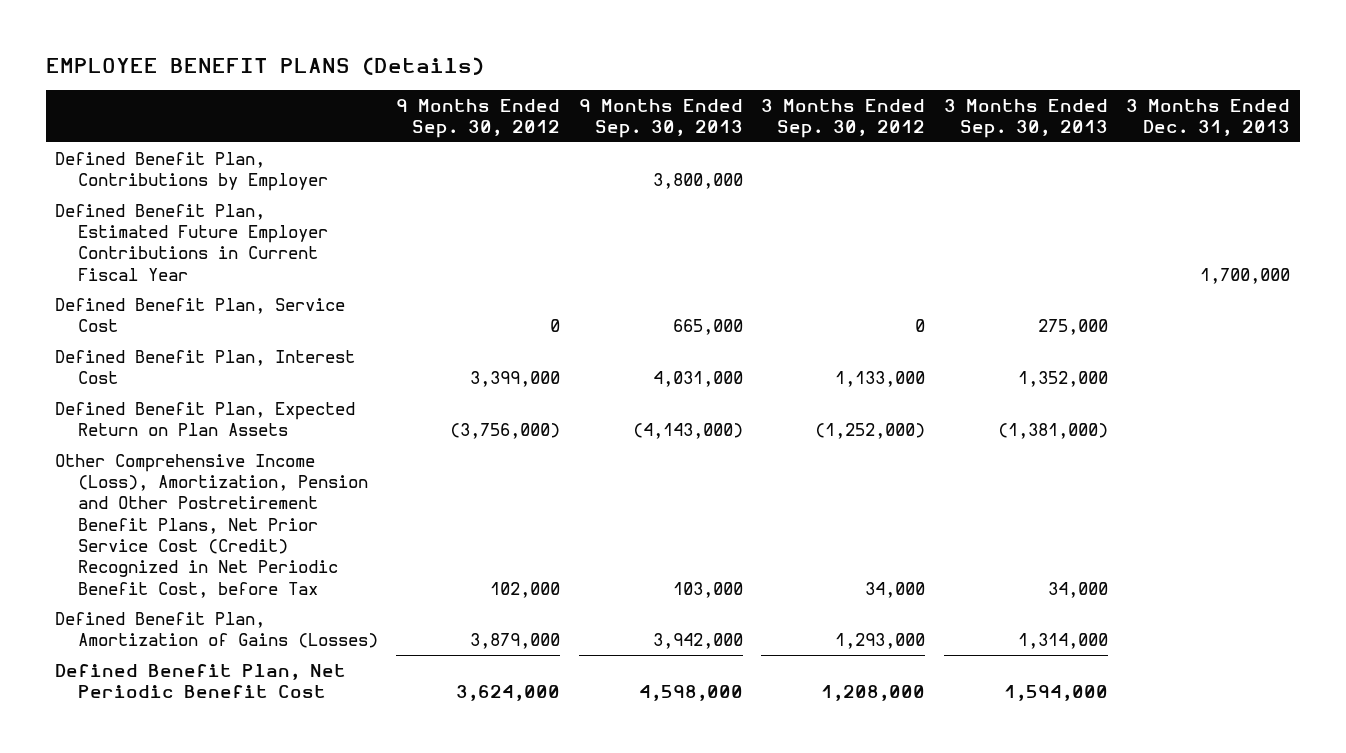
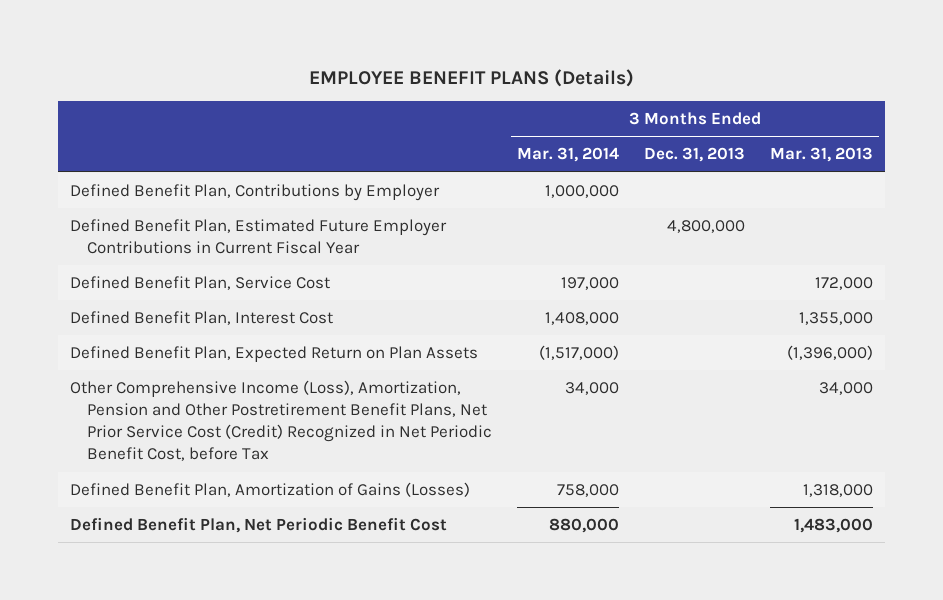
[396,98,561,139] 9 Months Ended Sep. 30, 2012 -> none
[578,98,743,139] 9 Months Ended Sep. 30, 2013 -> none
[761,98,926,139] 3 Months Ended Sep. 30, 2012 -> none
[943,98,1108,139] 3 Months Ended Sep. 30, 2013 -> none
none -> [516,147,619,163] Mar. 31, 2014
none -> [769,147,873,163] Mar. 31, 2013
[1200,267,1291,284] 1,700,000 -> [666,219,745,233] 4,800,000

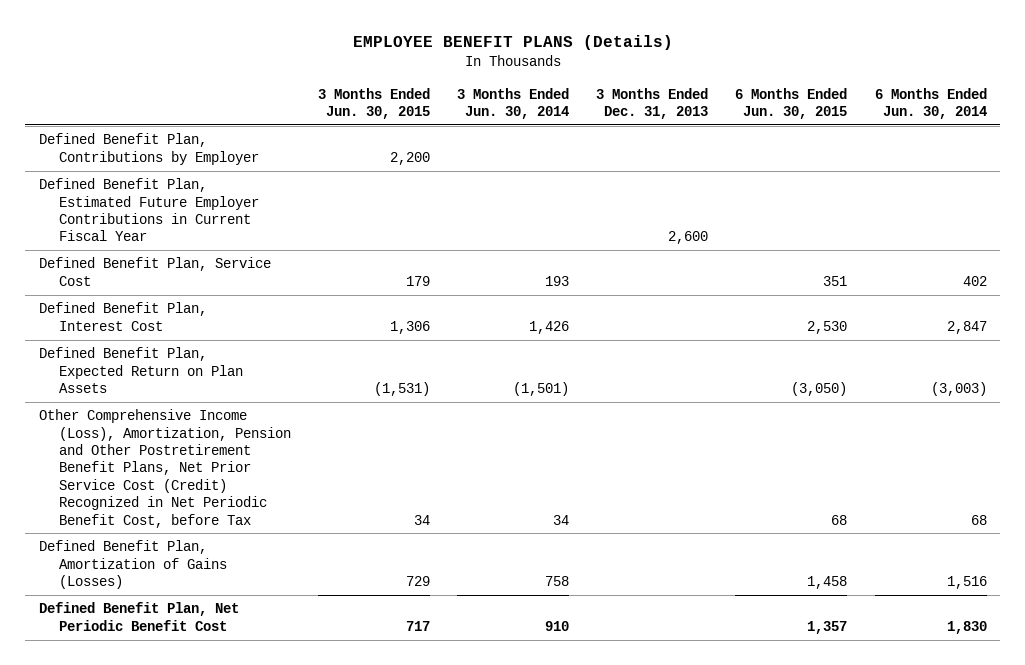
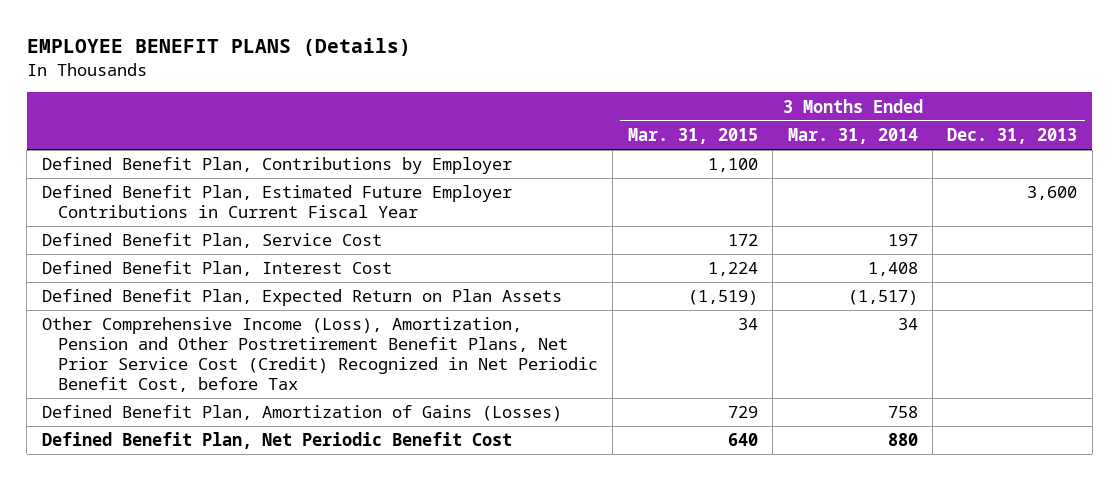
[318,87,431,119] 3 Months Ended Jun. 30, 2015 -> none
[457,87,570,119] 3 Months Ended Jun. 30, 2014 -> none
[735,87,848,119] 6 Months Ended Jun. 30, 2015 -> none
[874,87,987,119] 6 Months Ended Jun. 30, 2014 -> none
none -> [627,128,758,145] Mar. 31, 2015
none -> [787,128,918,145] Mar. 31, 2014
[668,231,709,245] 2,600 -> [1027,186,1078,201] 3,600

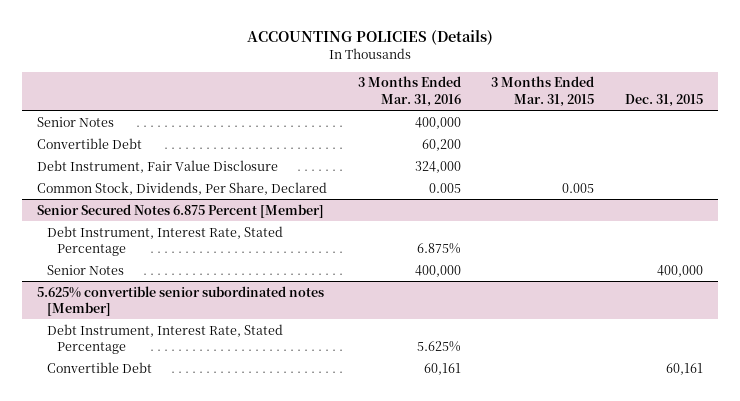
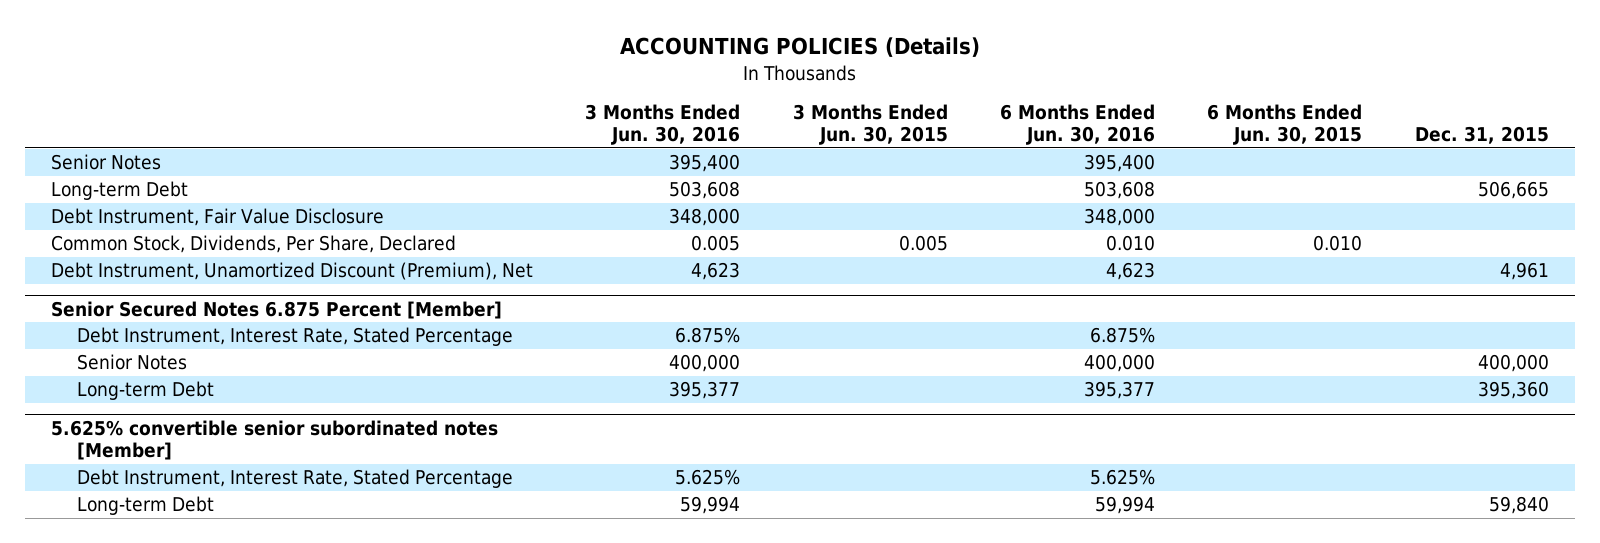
[357,76,461,107] 3 Months Ended Mar. 31, 2016 -> none
[491,76,595,107] 3 Months Ended Mar. 31, 2015 -> none
none -> [585,103,741,146] 3 Months Ended Jun. 30, 2016
none -> [792,103,948,146] 3 Months Ended Jun. 30, 2015
none -> [1000,103,1156,146] 6 Months Ended Jun. 30, 2016
none -> [1207,103,1363,146] 6 Months Ended Jun. 30, 2015
[37,137,143,149] Convertible Debt -> none
none -> [50,181,188,201] Long-term Debt
none -> [50,262,533,281] Debt Instrument, Unamortized Discount (Premium), Net
none -> [77,381,215,401] Long-term Debt
[47,361,153,373] Convertible Debt -> none
none -> [77,496,215,516] Long-term Debt

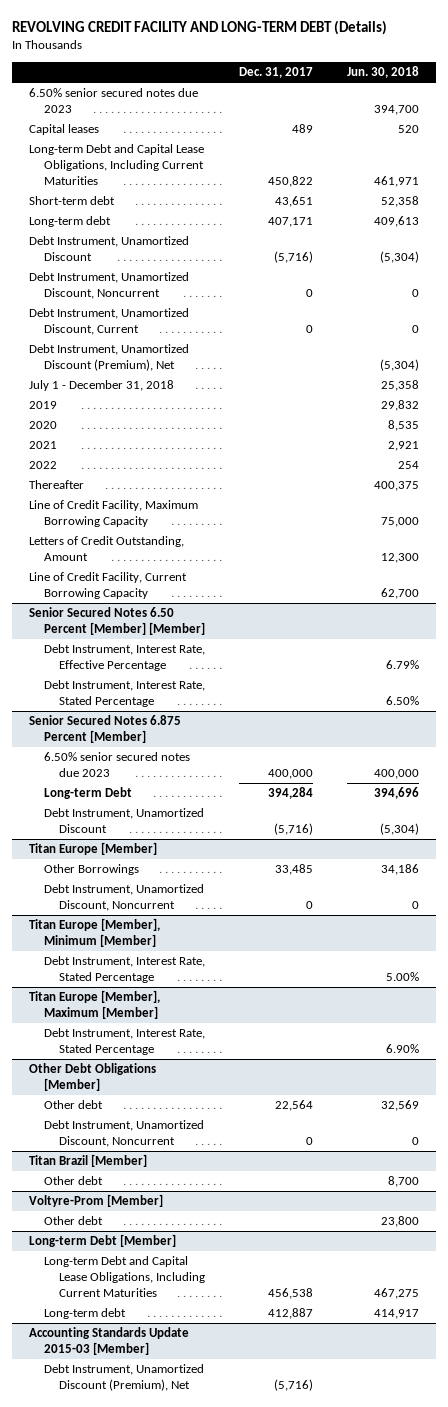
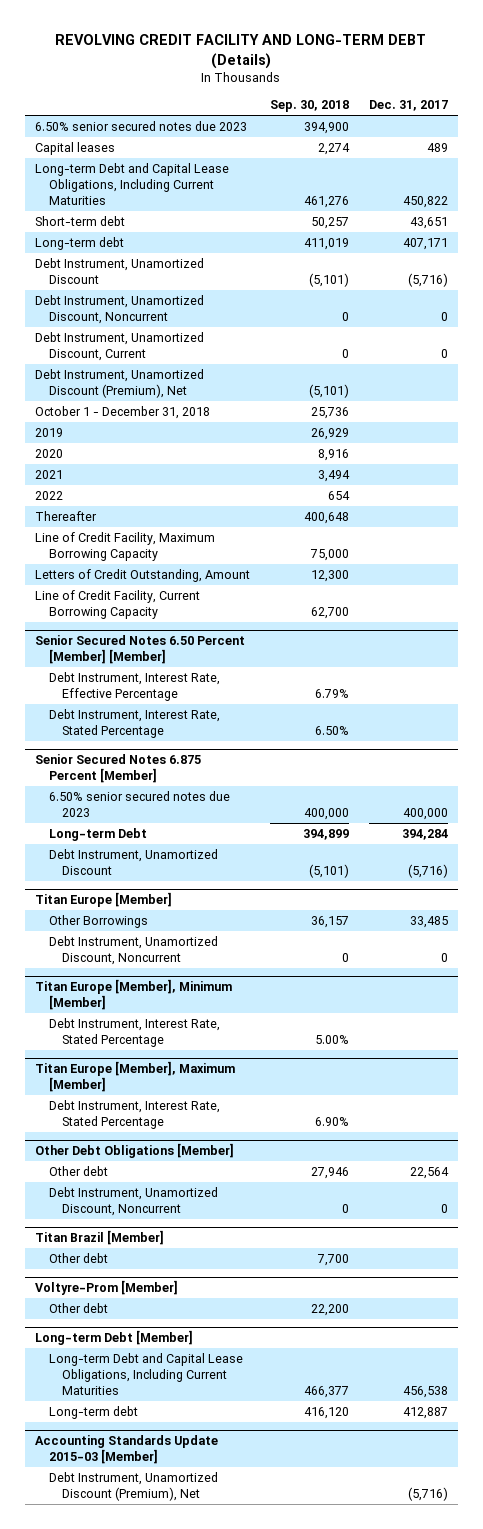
[347,66,420,79] Jun. 30, 2018 -> none
none -> [269,100,349,113] Sep. 30, 2018
[29,380,175,392] July 1 - December 31, 2018 -> [35,405,211,419] October 1 - December 31, 2018

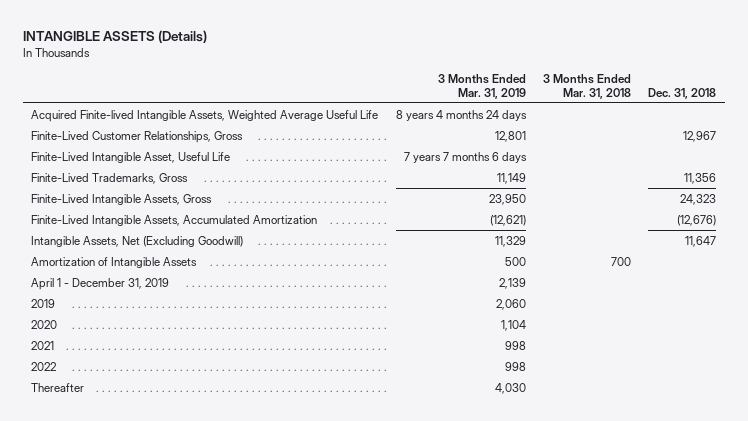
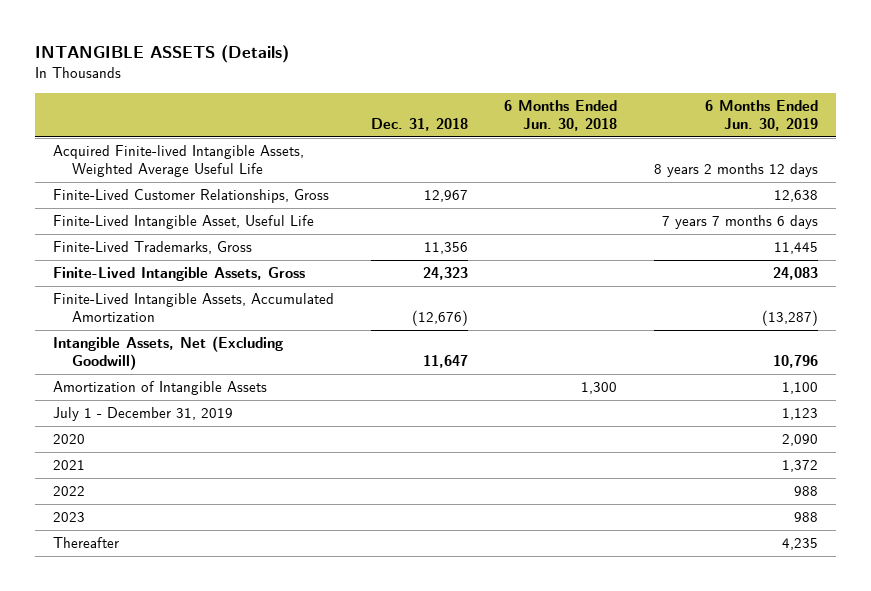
[437,73,526,99] 3 Months Ended Mar. 31, 2019 -> none
[542,73,631,99] 3 Months Ended Mar. 31, 2018 -> none
none -> [504,99,618,132] 6 Months Ended Jun. 30, 2018
none -> [705,99,819,132] 6 Months Ended Jun. 30, 2019
[31,298,56,308] 2019 -> none
[31,277,170,290] April 1 - December 31, 2019 -> [53,407,234,422] July 1 - December 31, 2019
none -> [53,512,86,523] 2023

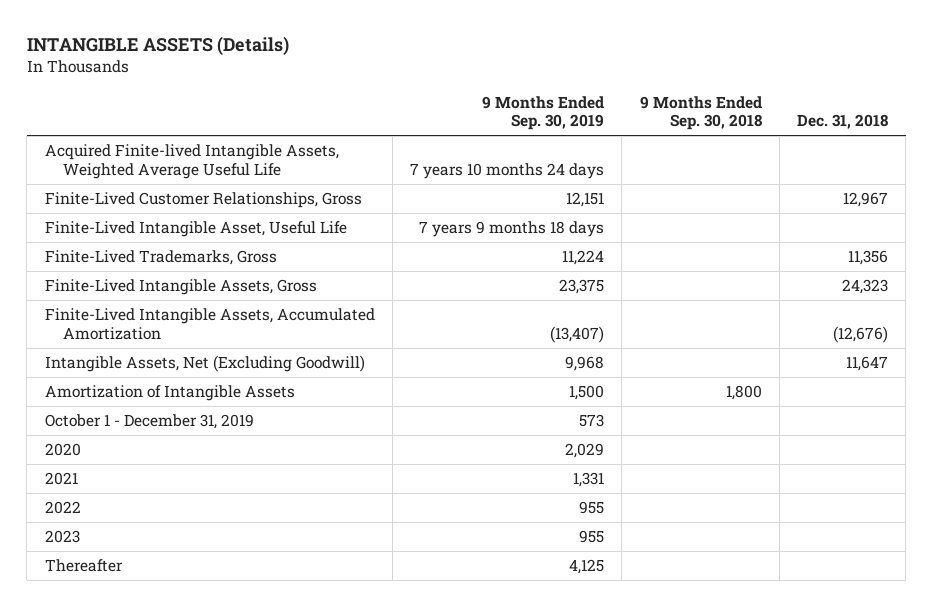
[504,99,618,132] 6 Months Ended Jun. 30, 2018 -> none
[705,99,819,132] 6 Months Ended Jun. 30, 2019 -> none
none -> [482,95,605,131] 9 Months Ended Sep. 30, 2019
none -> [639,95,762,131] 9 Months Ended Sep. 30, 2018
[53,407,234,422] July 1 - December 31, 2019 -> [44,414,254,430] October 1 - December 31, 2019

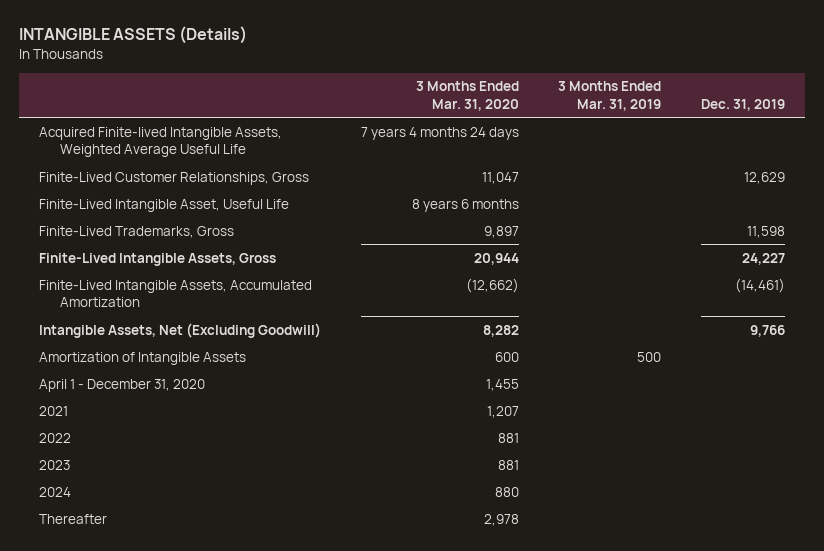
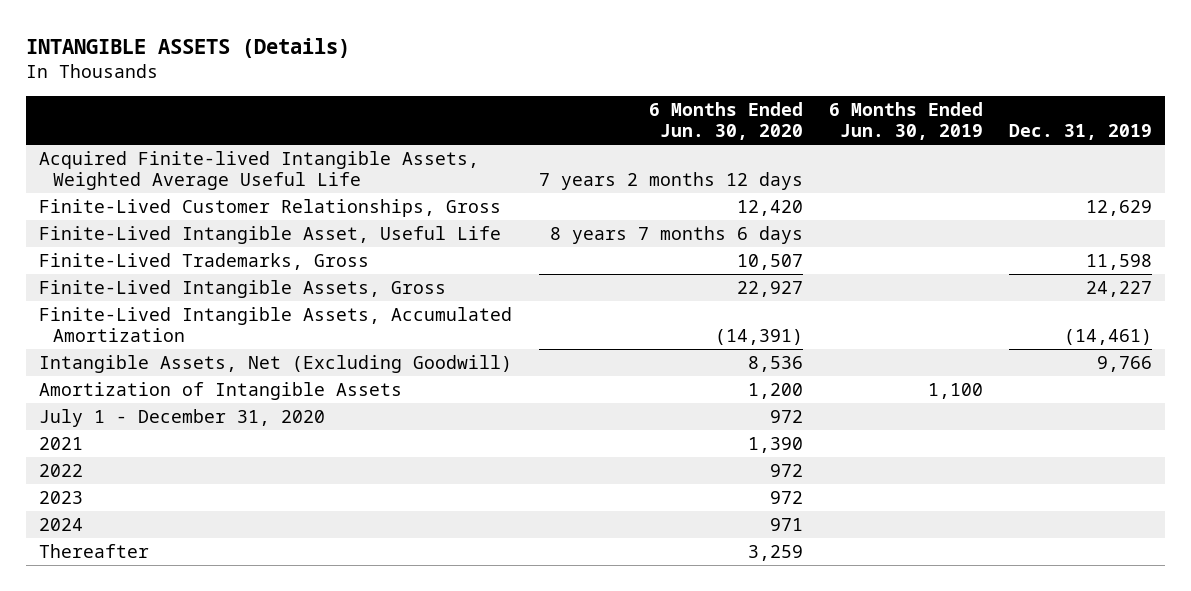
[415,81,519,111] 3 Months Ended Mar. 31, 2020 -> none
[558,81,662,111] 3 Months Ended Mar. 31, 2019 -> none
none -> [648,102,803,141] 6 Months Ended Jun. 30, 2020
none -> [828,102,983,141] 6 Months Ended Jun. 30, 2019
[38,378,205,392] April 1 - December 31, 2020 -> [39,408,326,427] July 1 - December 31, 2020

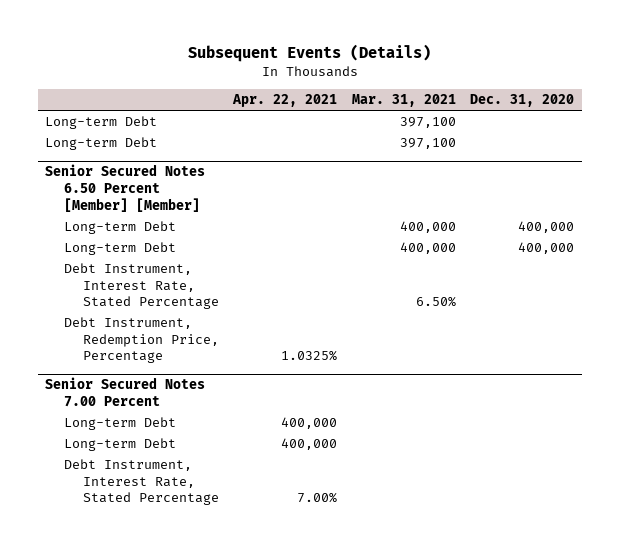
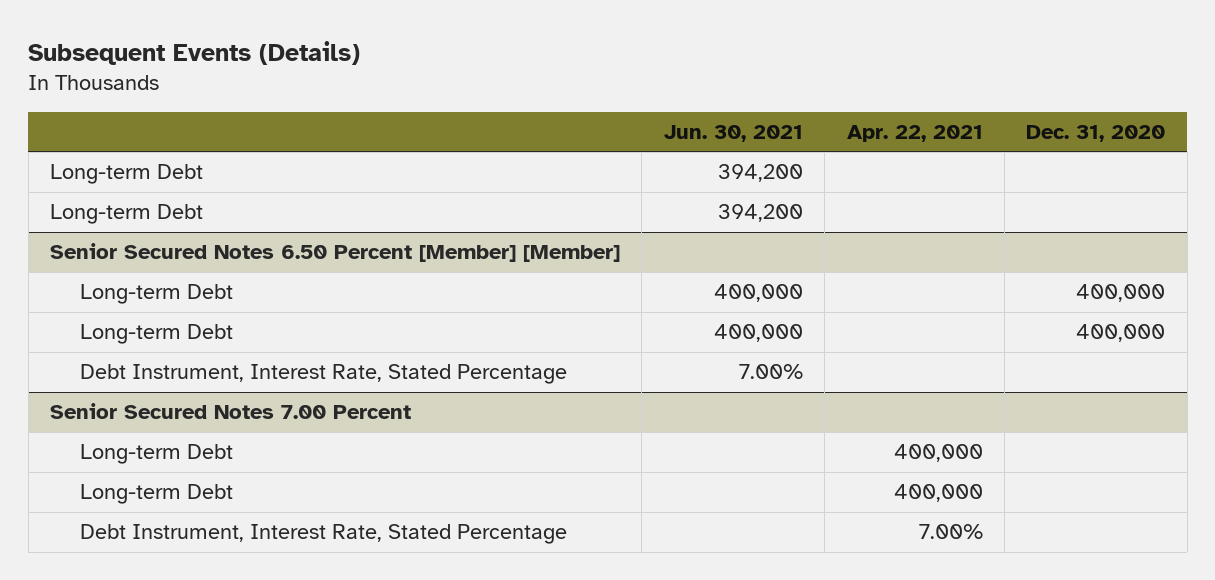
[351,94,456,108] Mar. 31, 2021 -> none
none -> [663,124,803,142] Jun. 30, 2021
[63,316,219,364] Debt Instrument, Redemption Price, Percentage -> none

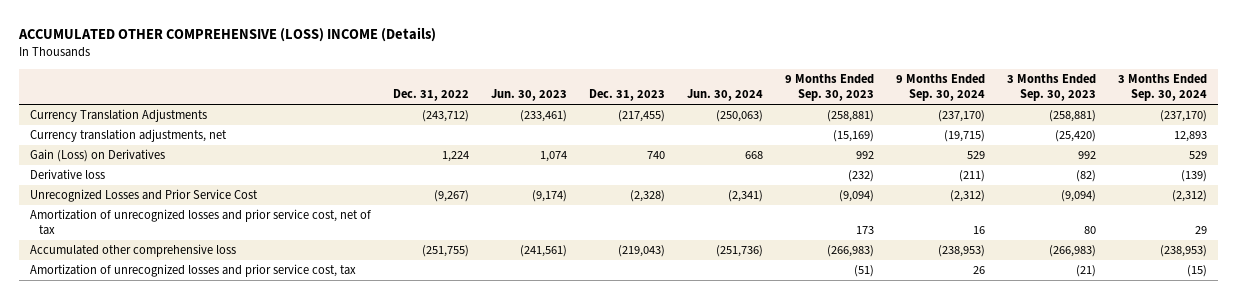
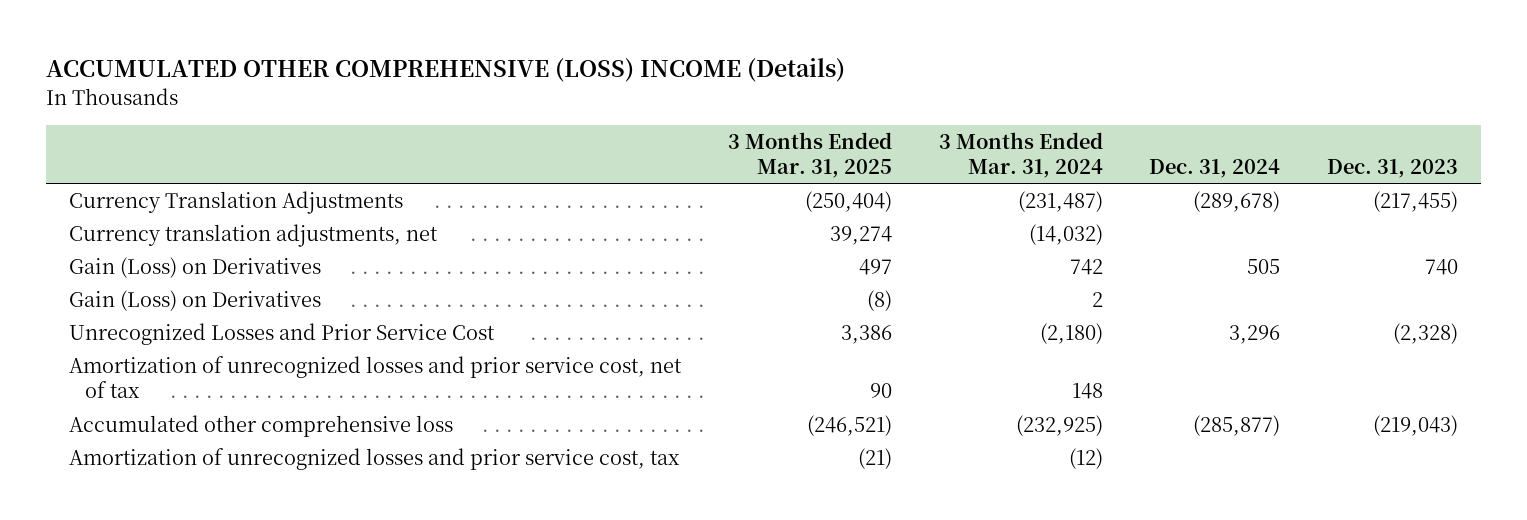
[393,89,470,102] Dec. 31, 2022 -> none
[490,89,567,102] Jun. 30, 2023 -> none
[686,89,763,102] Jun. 30, 2024 -> none
[784,74,874,102] 9 Months Ended Sep. 30, 2023 -> none
[895,74,985,102] 9 Months Ended Sep. 30, 2024 -> none
[1006,74,1096,102] 3 Months Ended Sep. 30, 2023 -> none
[1117,74,1207,102] 3 Months Ended Sep. 30, 2024 -> none
none -> [727,131,892,179] 3 Months Ended Mar. 31, 2025
none -> [938,131,1103,179] 3 Months Ended Mar. 31, 2024
none -> [1149,159,1281,179] Dec. 31, 2024
[30,169,106,181] Derivative loss -> [69,289,322,311] Gain (Loss) on Derivatives

